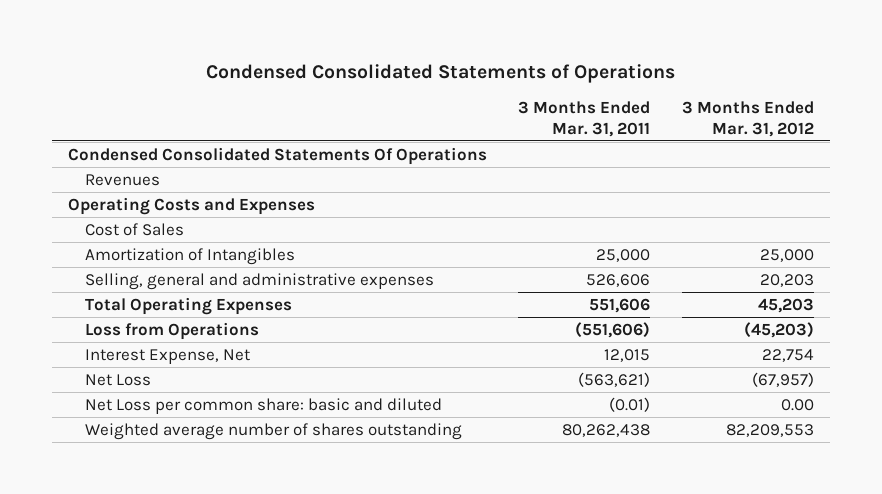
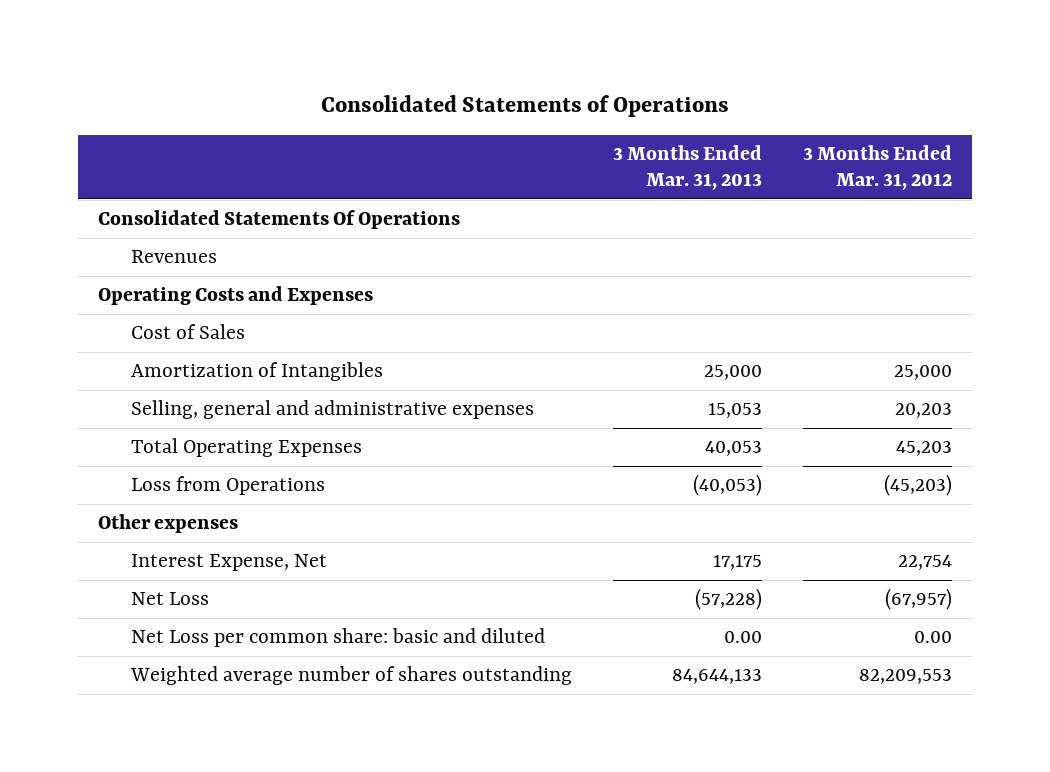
[205,64,675,84] Condensed Consolidated Statements of Operations -> [320,95,729,118] Consolidated Statements of Operations
[518,101,651,137] 3 Months Ended Mar. 31, 2011 -> none
none -> [612,144,762,191] 3 Months Ended Mar. 31, 2013
[68,146,488,165] Condensed Consolidated Statements Of Operations -> [98,210,461,230] Consolidated Statements Of Operations
none -> [98,514,239,534] Other expenses

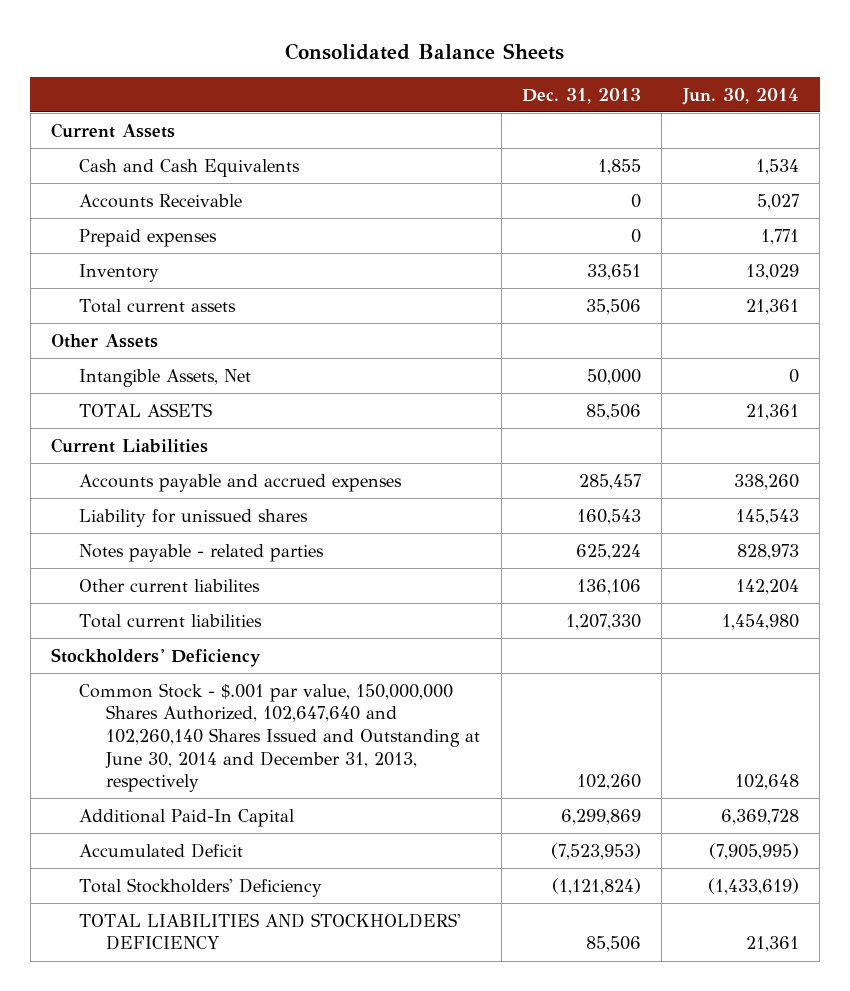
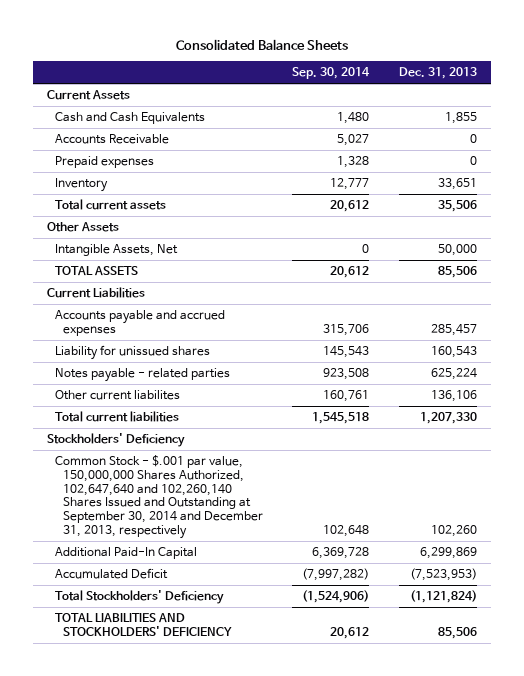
[681,87,799,105] Jun. 30, 2014 -> none
none -> [292,67,371,80] Sep. 30, 2014
[78,682,481,793] Common Stock - $.001 par value, 150,000,000 Shares Authorized, 102,647,640 and 102,260,140 Shares Issued and Outstanding at June 30, 2014 and December 31, 2013, respectively -> [55,454,264,539] Common Stock - $.001 par value, 150,000,000 Shares Authorized, 102,647,640 and 102,260,140 Shares Issued and Outstanding at September 30, 2014 and December 31, 2013, respectively

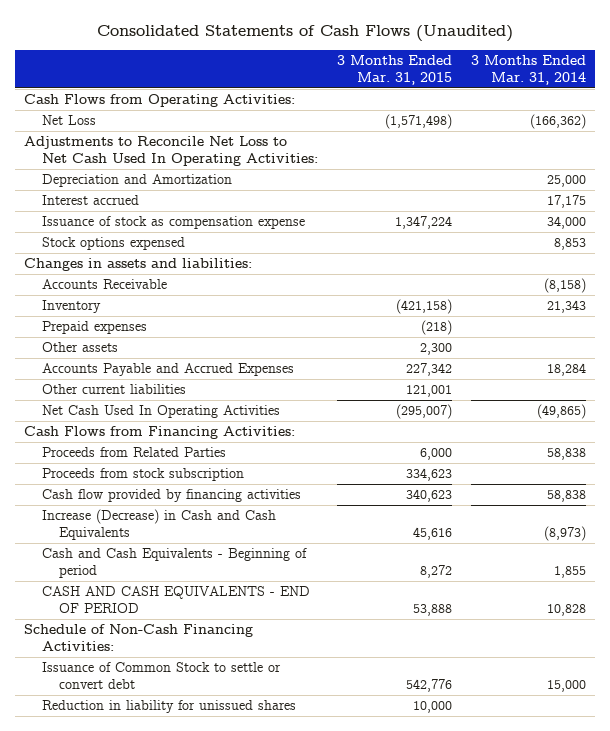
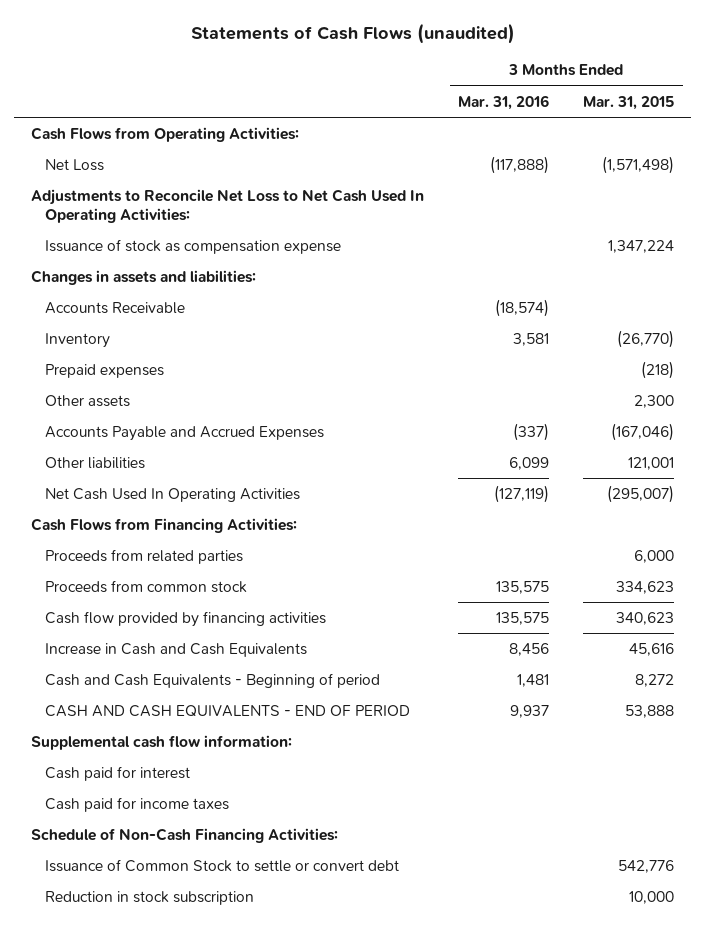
[97,24,514,42] Consolidated Statements of Cash Flows (Unaudited) -> [190,22,515,44] Statements of Cash Flows (unaudited)
[470,54,586,85] 3 Months Ended Mar. 31, 2014 -> none
none -> [458,94,550,110] Mar. 31, 2016
[41,174,232,188] Depreciation and Amortization -> none
[41,195,139,206] Interest accrued -> none
[41,237,185,251] Stock options expensed -> none
[395,299,452,315] (421,158) -> [617,330,675,349] (26,770)
[405,363,452,377] 227,342 -> [611,423,675,442] (167,046)
[41,384,186,395] Other current liabilities -> [45,457,146,470] Other liabilities
[41,447,226,458] Proceeds from Related Parties -> [45,549,244,565] Proceeds from related parties
[41,468,244,482] Proceeds from stock subscription -> [45,580,248,594] Proceeds from common stock
[41,509,276,541] Increase (Decrease) in Cash and Cash Equivalents -> [45,643,308,658] Increase in Cash and Cash Equivalents
none -> [31,735,293,751] Supplemental cash flow information:
none -> [45,766,191,782] Cash paid for interest
none -> [45,797,230,813] Cash paid for income taxes
[41,700,296,714] Reduction in liability for unissued shares -> none
none -> [45,891,255,906] Reduction in stock subscription

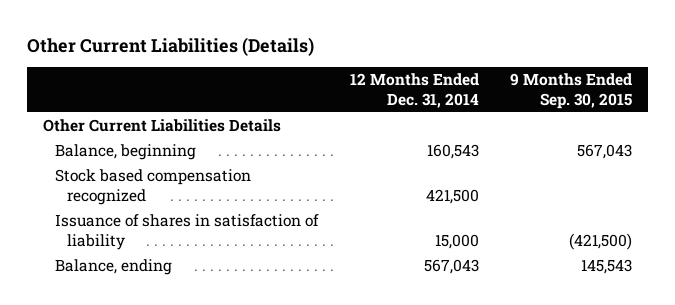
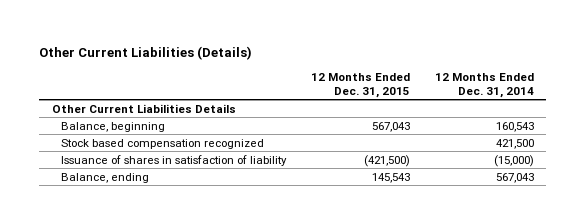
[510,73,633,109] 9 Months Ended Sep. 30, 2015 -> none
none -> [310,73,410,98] 12 Months Ended Dec. 31, 2015
[434,233,479,249] 15,000 -> [493,154,534,167] (15,000)

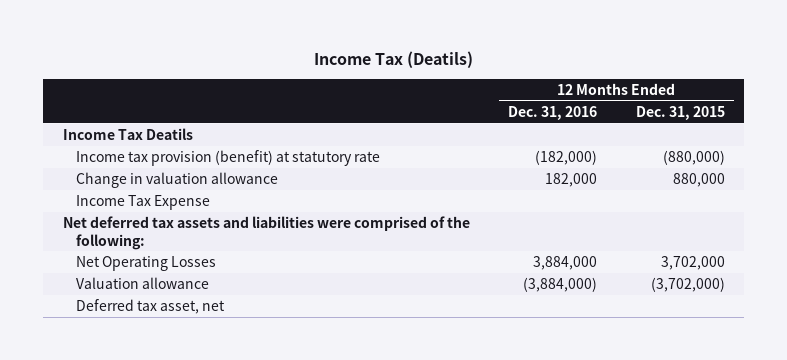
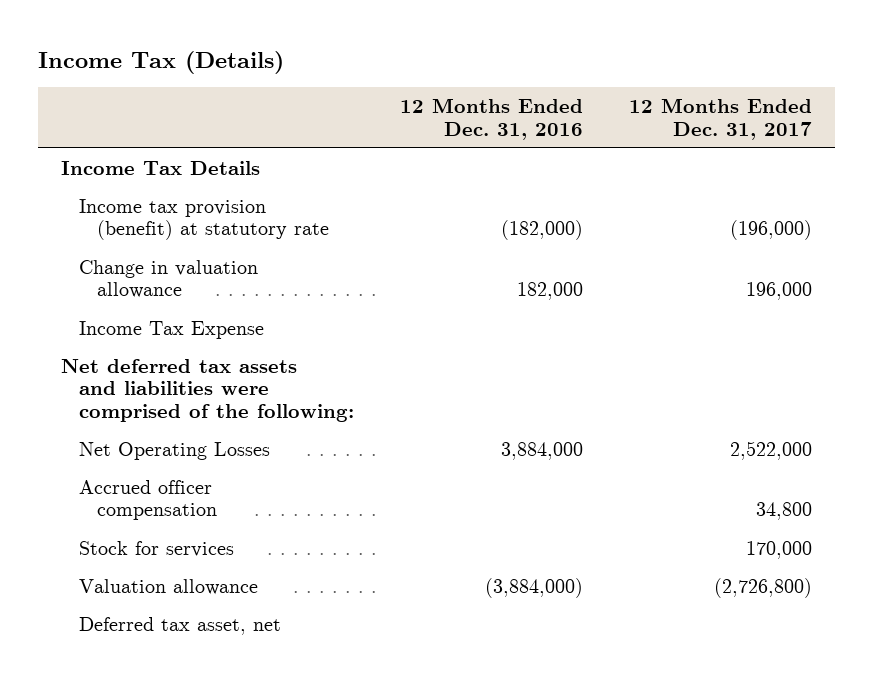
[313,51,473,69] Income Tax (Deatils) -> [37,50,284,74] Income Tax (Details)
[635,105,725,120] Dec. 31, 2015 -> none
none -> [628,98,812,140] 12 Months Ended Dec. 31, 2017
[62,127,193,140] Income Tax Deatils -> [60,160,260,175] Income Tax Details
none -> [78,479,217,521] Accrued officer compensation
none -> [78,540,234,557] Stock for services

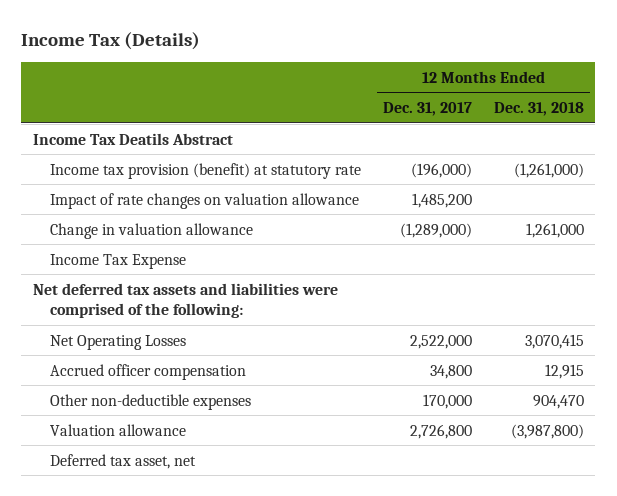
[399,98,583,140] 12 Months Ended Dec. 31, 2016 -> none
none -> [494,102,585,117] Dec. 31, 2018
[60,160,260,175] Income Tax Details -> [32,132,233,145] Income Tax Deatils Abstract
none -> [49,192,359,209] Impact of rate changes on valuation allowance
[745,282,812,301] 196,000 -> [399,222,472,238] (1,289,000)
[78,540,234,557] Stock for services -> none
none -> [49,393,251,410] Other non-deductible expenses
[713,577,812,598] (2,726,800) -> [409,423,472,439] 2,726,800

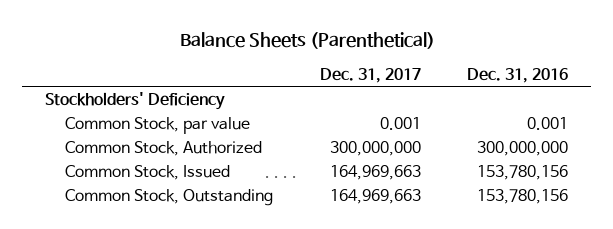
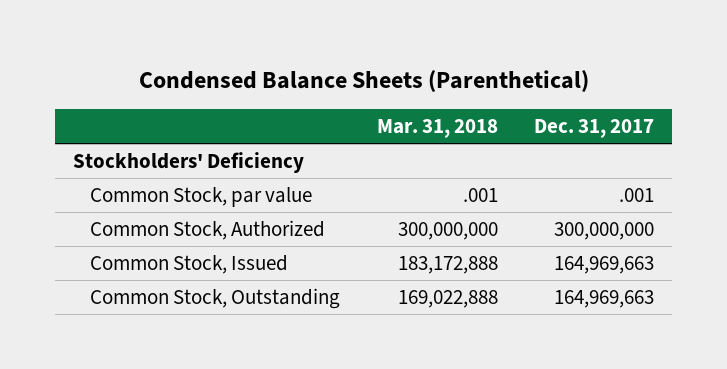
[179,32,435,50] Balance Sheets (Parenthetical) -> [138,69,589,92] Condensed Balance Sheets (Parenthetical)
[467,67,569,83] Dec. 31, 2016 -> none
none -> [376,118,498,138] Mar. 31, 2018
[379,116,421,130] 0.001 -> [618,188,654,203] .001

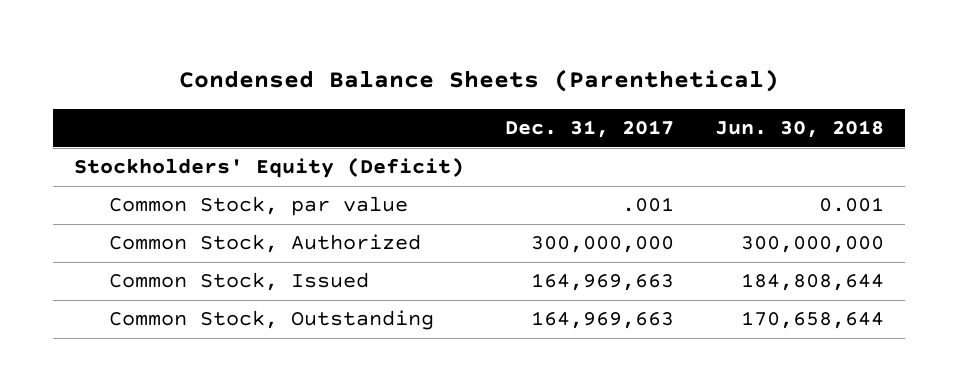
[376,118,498,138] Mar. 31, 2018 -> none
none -> [715,120,885,139] Jun. 30, 2018
[73,152,305,174] Stockholders' Deficiency -> [73,157,464,179] Stockholders' Equity (Deficit)

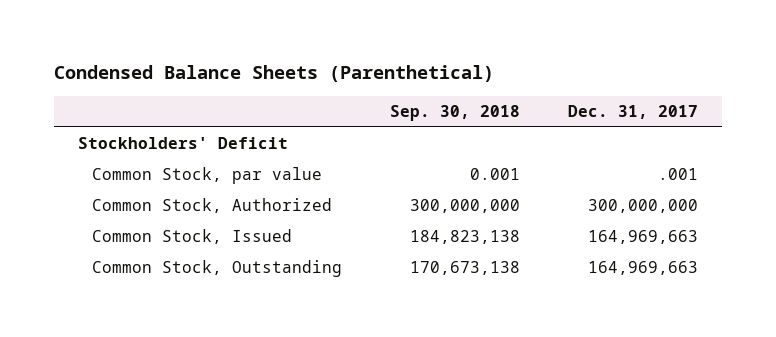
[715,120,885,139] Jun. 30, 2018 -> none
none -> [389,104,520,121] Sep. 30, 2018
[73,157,464,179] Stockholders' Equity (Deficit) -> [78,137,289,150] Stockholders' Deficit

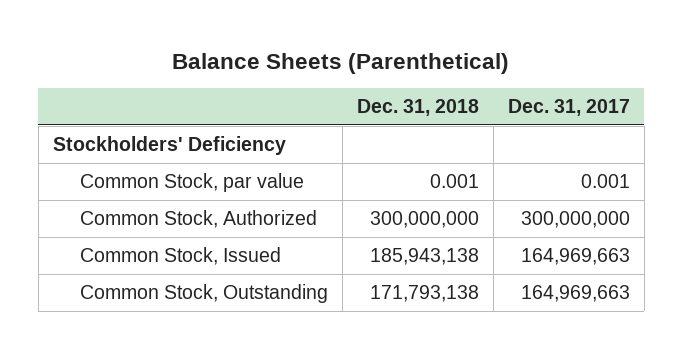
[54,65,495,83] Condensed Balance Sheets (Parenthetical) -> [172,52,510,74] Balance Sheets (Parenthetical)
[389,104,520,121] Sep. 30, 2018 -> none
none -> [357,99,480,117] Dec. 31, 2018
[78,137,289,150] Stockholders' Deficit -> [52,136,286,156] Stockholders' Deficiency
[657,168,698,181] .001 -> [581,174,631,189] 0.001

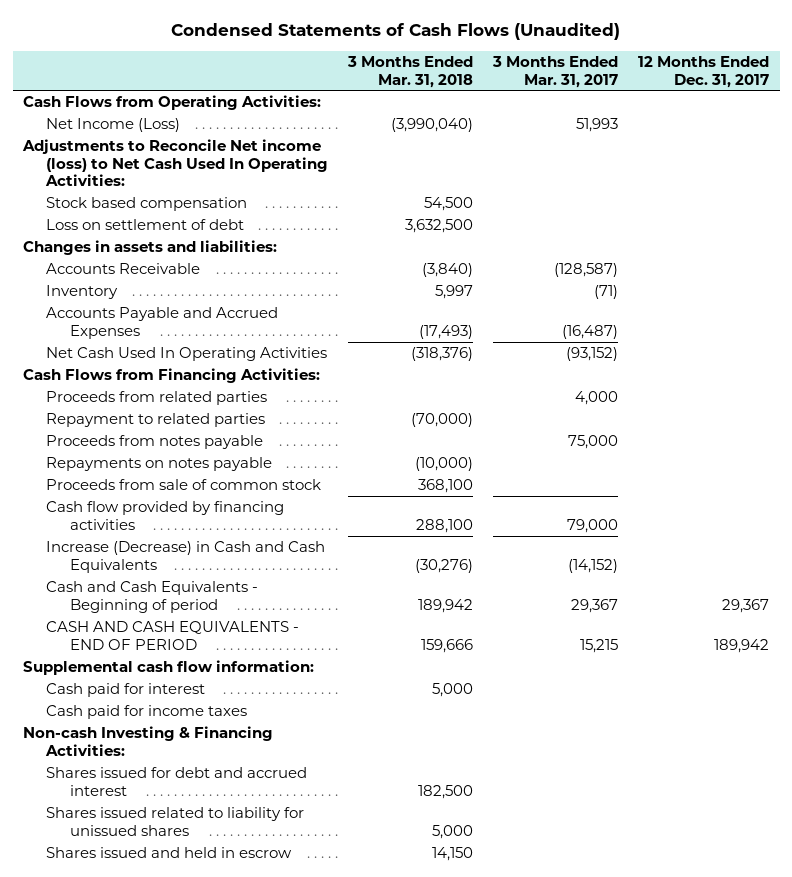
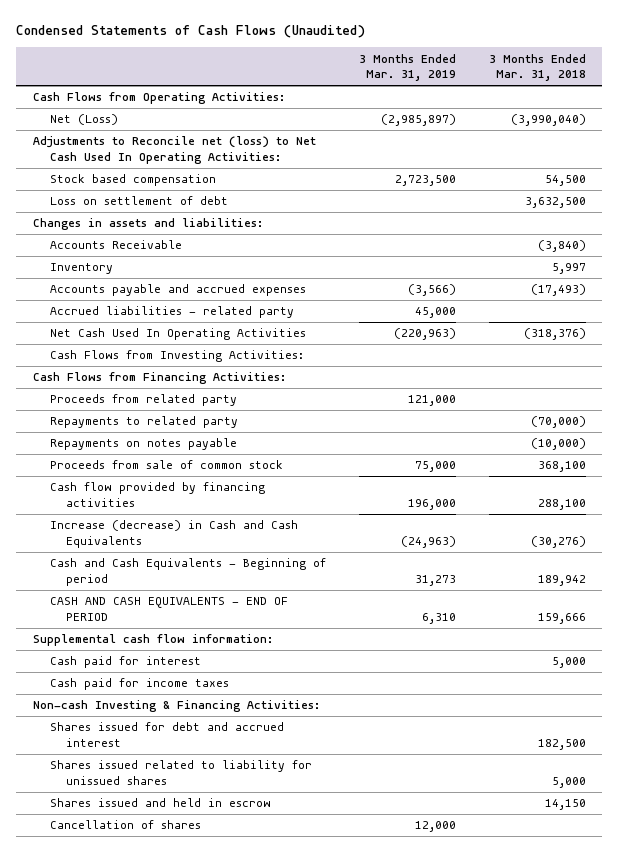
[492,56,619,88] 3 Months Ended Mar. 31, 2017 -> none
[638,56,770,88] 12 Months Ended Dec. 31, 2017 -> none
none -> [358,53,456,82] 3 Months Ended Mar. 31, 2019
[46,118,181,133] Net Income (Loss) -> [49,114,118,126] Net (Loss)
[21,139,329,187] Adjustments to Reconcile Net income (loss) to Net Cash Used In Operating Activities: -> [32,136,316,164] Adjustments to Reconcile net (loss) to Net Cash Used In Operating Activities:
[46,307,279,339] Accounts Payable and Accrued Expenses -> [49,284,306,297] Accounts payable and accrued expenses
none -> [49,306,294,319] Accrued liabilities - related party
none -> [49,350,304,363] Cash Flows from Investing Activities:
[46,435,264,450] Proceeds from notes payable -> none
[46,391,268,406] Proceeds from related parties -> [49,394,237,407] Proceeds from related party
[46,413,266,428] Repayment to related parties -> [49,416,238,429] Repayments to related party
[46,541,326,573] Increase (Decrease) in Cash and Cash Equivalents -> [49,520,298,548] Increase (decrease) in Cash and Cash Equivalents
none -> [49,820,201,830] Cancellation of shares

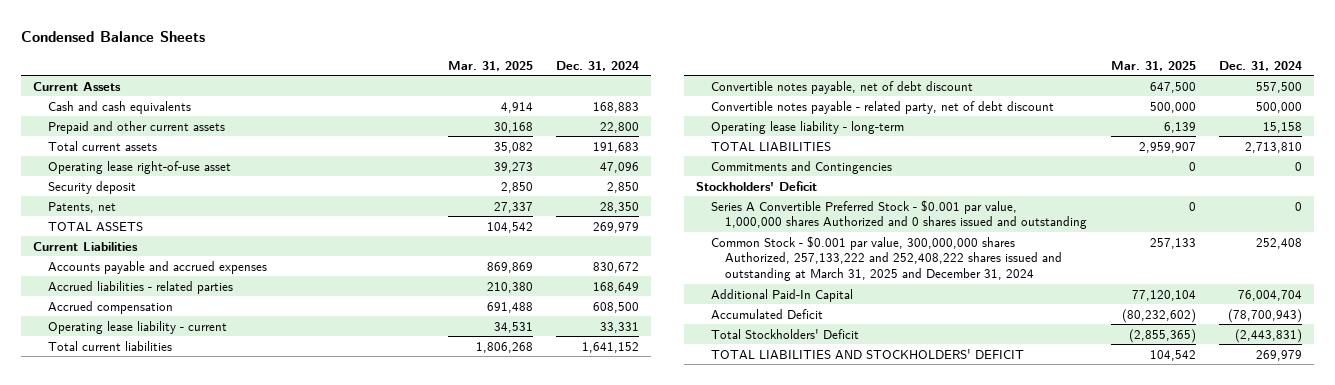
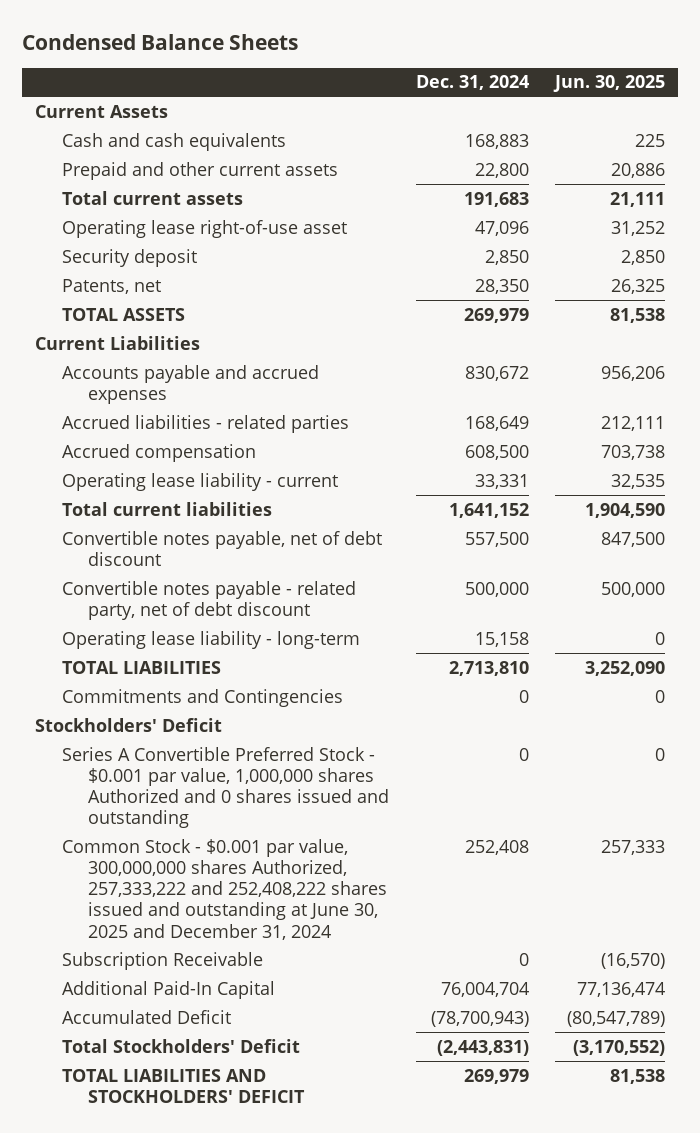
[447,60,533,71] Mar. 31, 2025 -> none
none -> [552,75,665,93] Jun. 30, 2025
[710,235,1063,282] Common Stock - $0.001 par value, 300,000,000 shares Authorized, 257,133,222 and 252,408,222 shares issued and outstanding at March 31, 2025 and December 31, 2024 -> [61,838,388,940] Common Stock - $0.001 par value, 300,000,000 shares Authorized, 257,333,222 and 252,408,222 shares issued and outstanding at June 30, 2025 and December 31, 2024
none -> [61,951,263,970] Subscription Receivable

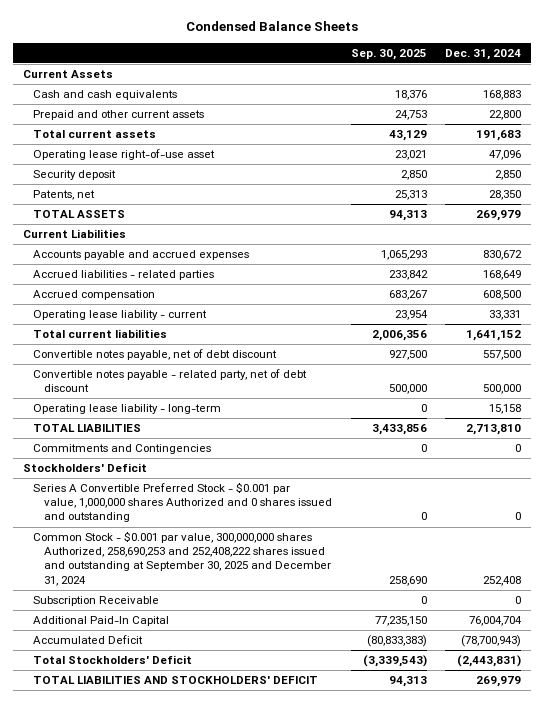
[552,75,665,93] Jun. 30, 2025 -> none
none -> [350,48,427,60] Sep. 30, 2025
[61,838,388,940] Common Stock - $0.001 par value, 300,000,000 shares Authorized, 257,333,222 and 252,408,222 shares issued and outstanding at June 30, 2025 and December 31, 2024 -> [33,531,332,586] Common Stock - $0.001 par value, 300,000,000 shares Authorized, 258,690,253 and 252,408,222 shares issued and outstanding at September 30, 2025 and December 31, 2024

